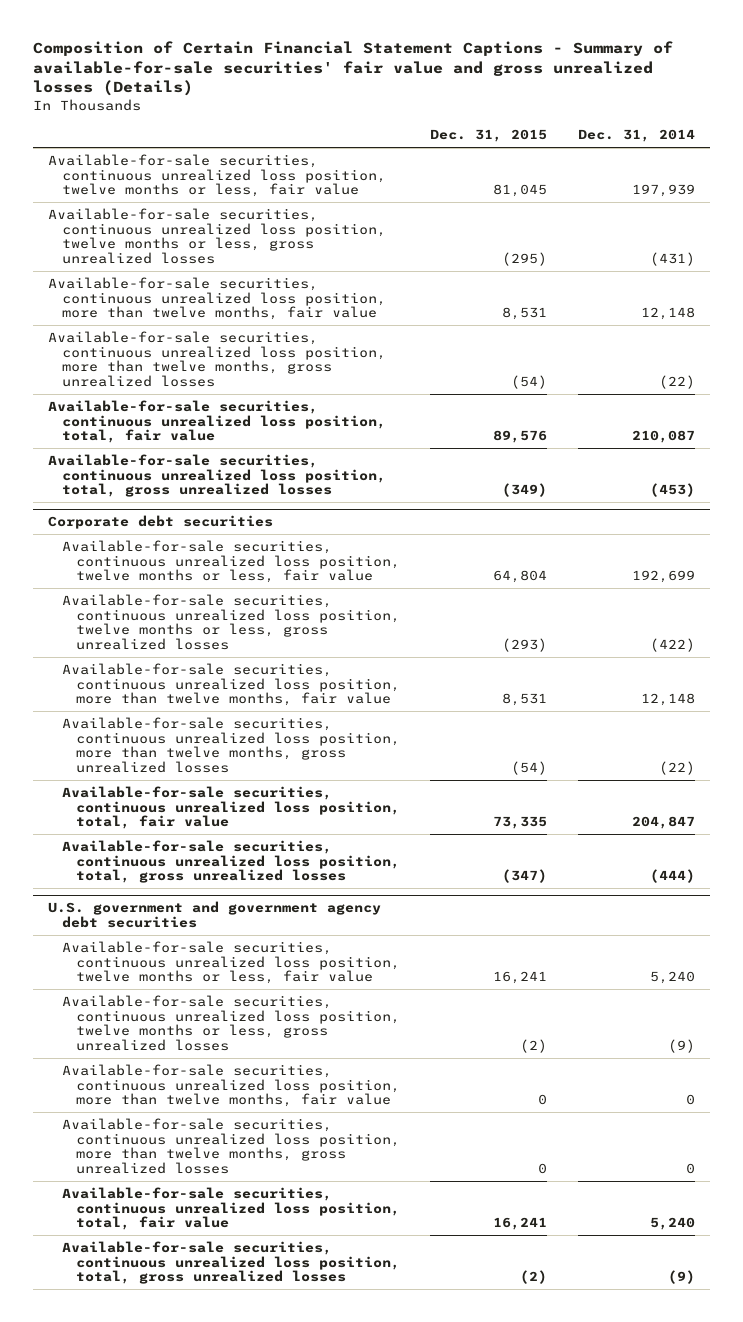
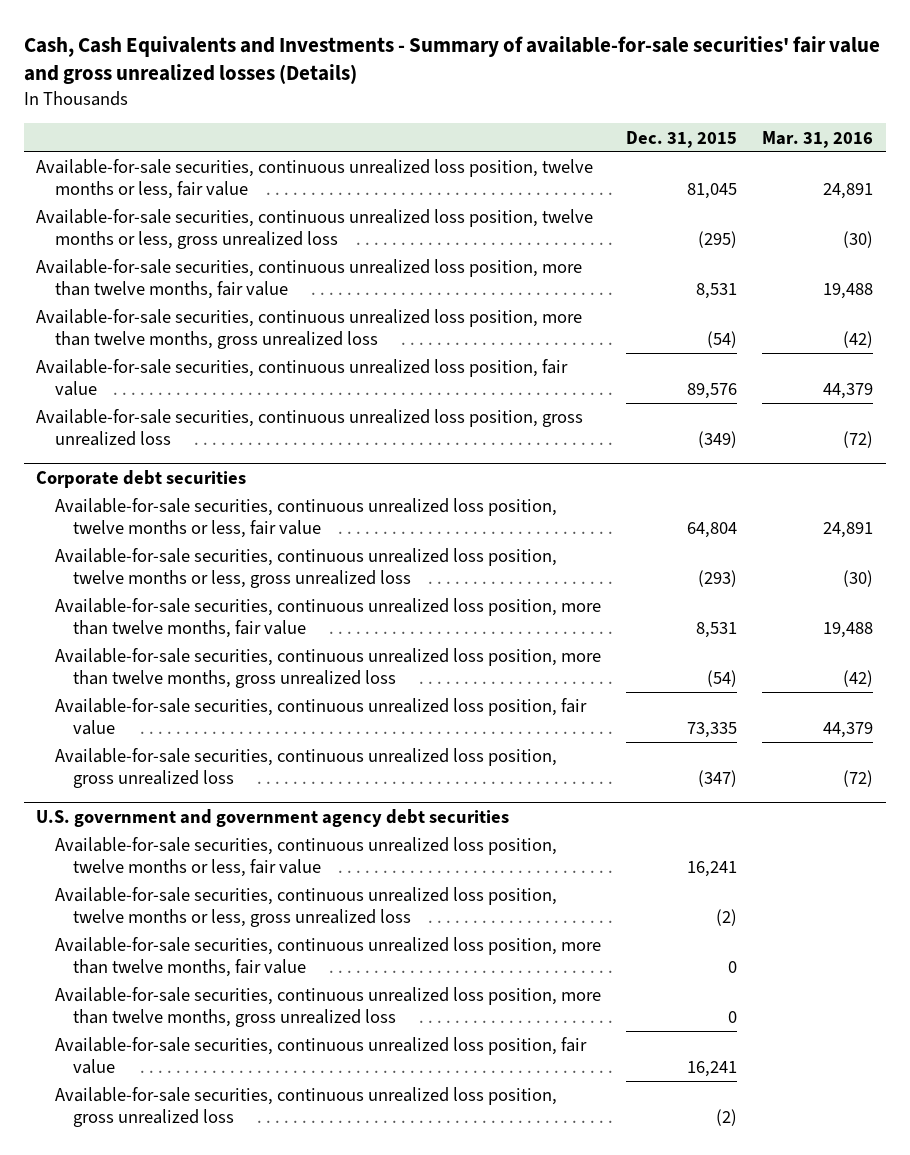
[33,40,674,97] Composition of Certain Financial Statement Captions - Summary of available-for-sale securities' fair value and gross unrealized losses (Details) -> [23,36,880,85] Cash, Cash Equivalents and Investments - Summary of available-for-sale securities' fair value and gross unrealized losses (Details)
[577,129,695,143] Dec. 31, 2014 -> none
none -> [762,130,874,148] Mar. 31, 2016
[48,207,387,265] Available-for-sale securities, continuous unrealized loss position, twelve months or less, gross unrealized losses -> [36,209,594,250] Available-for-sale securities, continuous unrealized loss position, twelve months or less, gross unrealized loss
[48,330,387,388] Available-for-sale securities, continuous unrealized loss position, more than twelve months, gross unrealized losses -> [36,309,583,350] Available-for-sale securities, continuous unrealized loss position, more than twelve months, gross unrealized loss
[48,399,387,444] Available-for-sale securities, continuous unrealized loss position, total, fair value -> [36,359,569,397] Available-for-sale securities, continuous unrealized loss position, fair value
[48,453,387,498] Available-for-sale securities, continuous unrealized loss position, total, gross unrealized losses -> [36,409,584,447] Available-for-sale securities, continuous unrealized loss position, gross unrealized loss
[62,593,400,651] Available-for-sale securities, continuous unrealized loss position, twelve months or less, gross unrealized losses -> [54,548,557,589] Available-for-sale securities, continuous unrealized loss position, twelve months or less, gross unrealized loss
[62,716,400,774] Available-for-sale securities, continuous unrealized loss position, more than twelve months, gross unrealized losses -> [54,648,601,689] Available-for-sale securities, continuous unrealized loss position, more than twelve months, gross unrealized loss
[62,785,400,830] Available-for-sale securities, continuous unrealized loss position, total, fair value -> [54,698,587,736] Available-for-sale securities, continuous unrealized loss position, fair value
[62,839,400,884] Available-for-sale securities, continuous unrealized loss position, total, gross unrealized losses -> [54,748,557,789] Available-for-sale securities, continuous unrealized loss position, gross unrealized loss
[62,994,400,1052] Available-for-sale securities, continuous unrealized loss position, twelve months or less, gross unrealized losses -> [54,887,557,928] Available-for-sale securities, continuous unrealized loss position, twelve months or less, gross unrealized loss
[62,1117,400,1175] Available-for-sale securities, continuous unrealized loss position, more than twelve months, gross unrealized losses -> [54,987,601,1028] Available-for-sale securities, continuous unrealized loss position, more than twelve months, gross unrealized loss
[62,1186,400,1231] Available-for-sale securities, continuous unrealized loss position, total, fair value -> [54,1037,587,1075] Available-for-sale securities, continuous unrealized loss position, fair value
[62,1240,400,1285] Available-for-sale securities, continuous unrealized loss position, total, gross unrealized losses -> [54,1087,557,1128] Available-for-sale securities, continuous unrealized loss position, gross unrealized loss

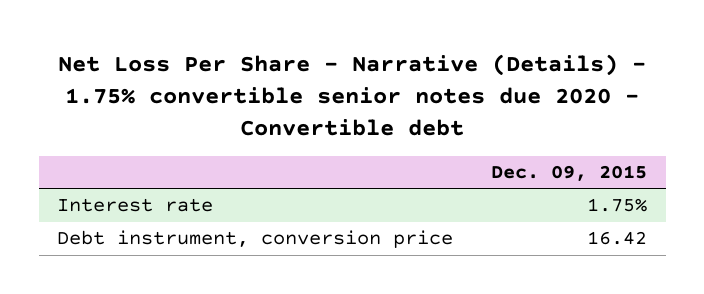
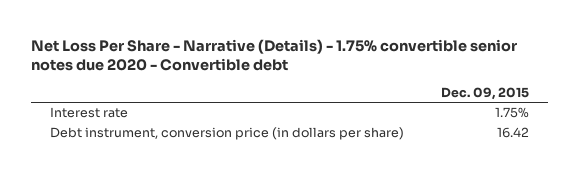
[57,230,454,249] Debt instrument, conversion price -> [49,127,404,141] Debt instrument, conversion price (in dollars per share)

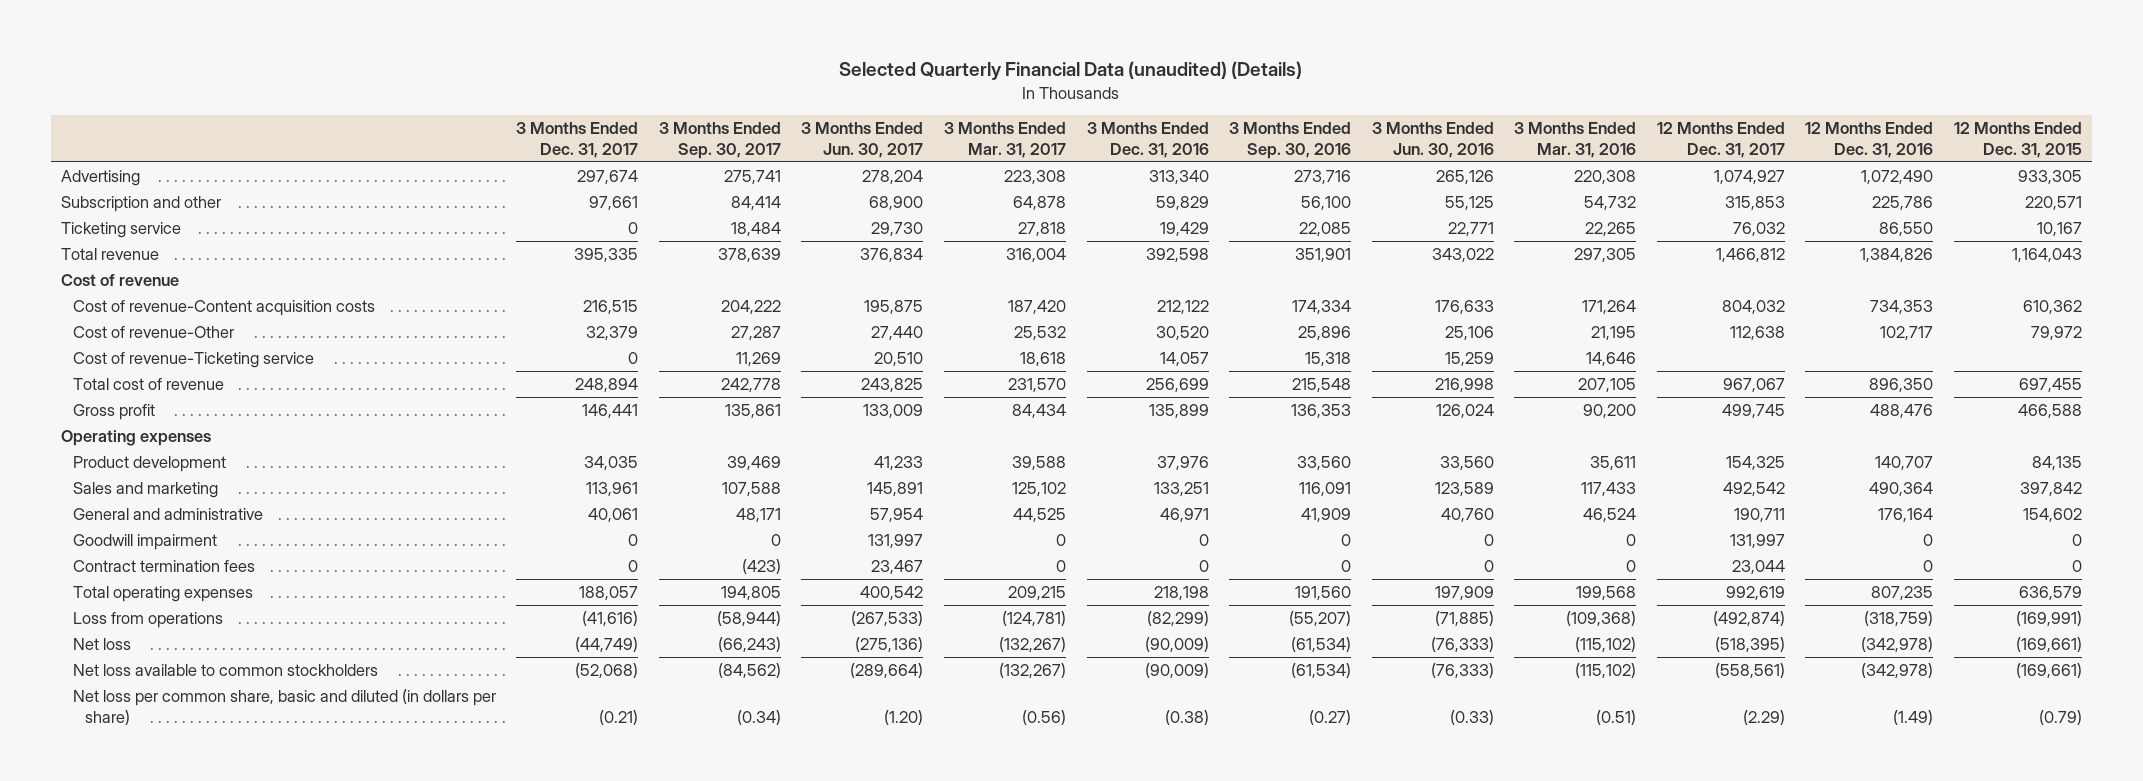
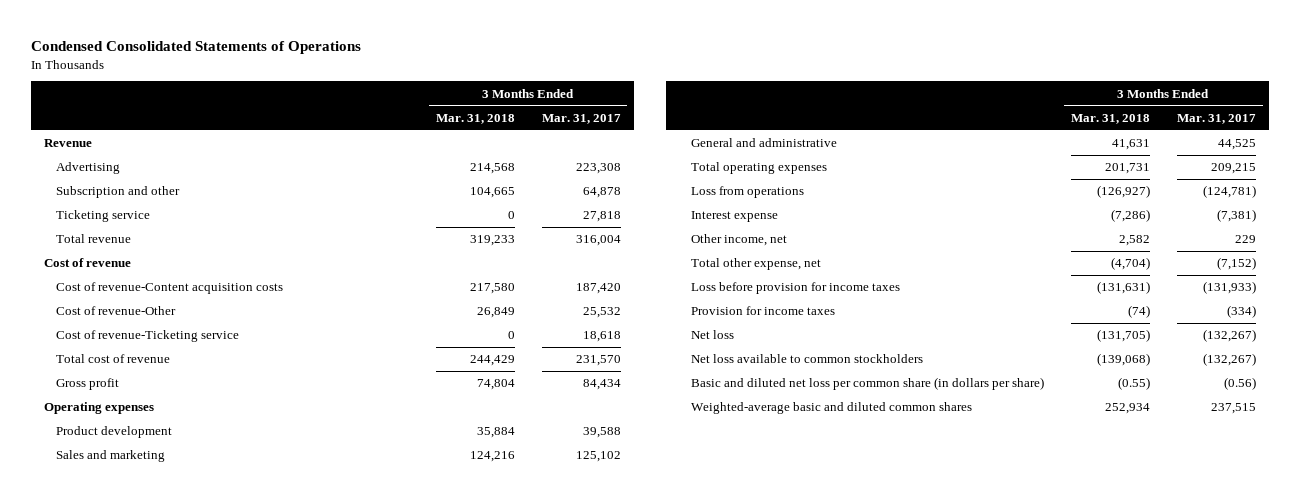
[839,61,1303,81] Selected Quarterly Financial Data (unaudited) (Details) -> [30,41,361,55] Condensed Consolidated Statements of Operations
[516,122,639,159] 3 Months Ended Dec. 31, 2017 -> none
[658,122,781,160] 3 Months Ended Sep. 30, 2017 -> none
[801,122,924,159] 3 Months Ended Jun. 30, 2017 -> none
[1086,122,1209,159] 3 Months Ended Dec. 31, 2016 -> none
[1229,122,1352,160] 3 Months Ended Sep. 30, 2016 -> none
[1371,122,1494,159] 3 Months Ended Jun. 30, 2016 -> none
[1514,122,1637,159] 3 Months Ended Mar. 31, 2016 -> none
[1656,122,1785,159] 12 Months Ended Dec. 31, 2017 -> none
[1805,122,1934,159] 12 Months Ended Dec. 31, 2016 -> none
[1953,122,2082,159] 12 Months Ended Dec. 31, 2015 -> none
none -> [435,113,515,124] Mar. 31, 2018
none -> [44,139,93,148] Revenue
[72,533,217,550] Goodwill impairment -> none
[72,559,255,572] Contract termination fees -> none
none -> [691,211,779,223] Interest expense
none -> [691,234,788,247] Other income, net
none -> [691,258,822,271] Total other expense, net
none -> [691,282,901,295] Loss before provision for income taxes
none -> [691,306,836,316] Provision for income taxes
[72,688,496,725] Net loss per common share, basic and diluted (in dollars per share) -> [691,377,1045,391] Basic and diluted net loss per common share (in dollars per share)
none -> [691,402,973,415] Weighted-average basic and diluted common shares

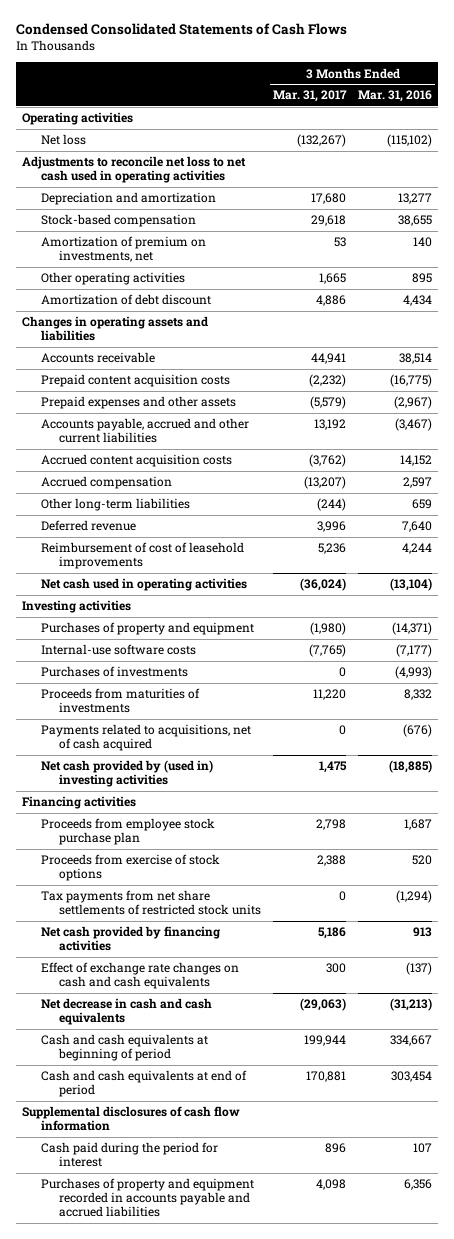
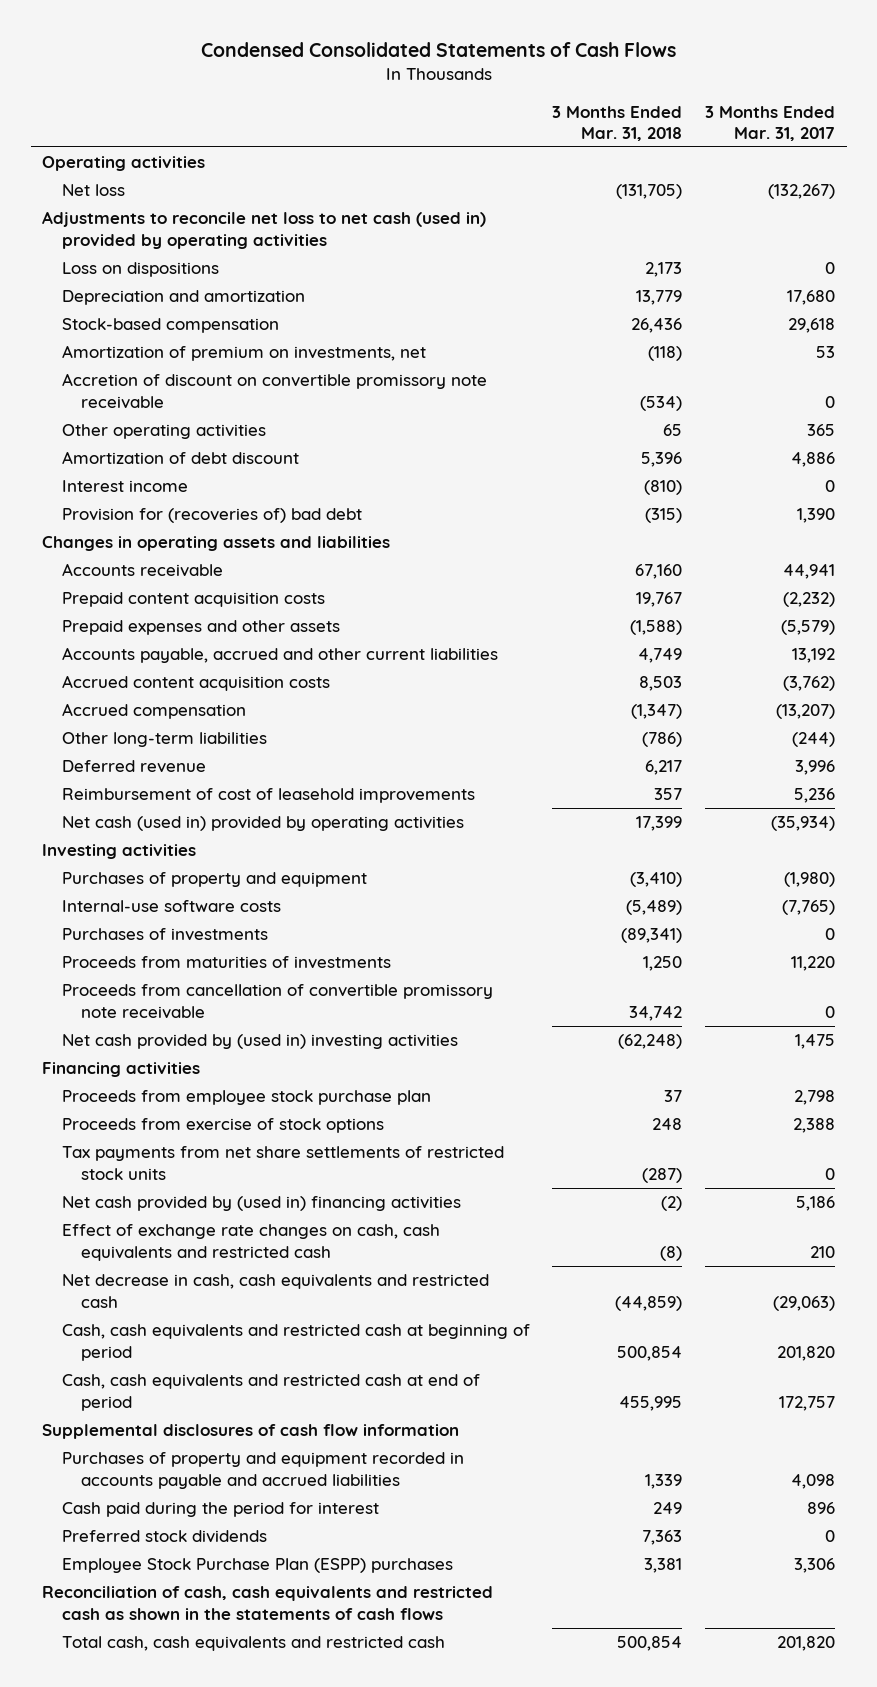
[358,90,433,103] Mar. 31, 2016 -> none
none -> [552,105,683,141] 3 Months Ended Mar. 31, 2018
[22,156,247,184] Adjustments to reconcile net loss to net cash used in operating activities -> [41,211,486,249] Adjustments to reconcile net loss to net cash (used in) provided by operating activities
none -> [61,262,219,278] Loss on dispositions
none -> [61,373,487,409] Accretion of discount on convertible promissory note receivable
[319,273,347,285] 1,665 -> [807,424,836,437] 365
none -> [61,480,188,493] Interest income
none -> [61,508,362,524] Provision for (recoveries of) bad debt
[40,578,247,592] Net cash used in operating activities -> [61,816,464,832] Net cash (used in) provided by operating activities
[300,578,347,592] (36,024) -> [771,816,836,832] (35,934)
[40,724,251,752] Payments related to acquisitions, net of cash acquired -> none
none -> [61,984,493,1019] Proceeds from cancellation of convertible promissory note receivable
[40,926,220,952] Net cash provided by financing activities -> [61,1196,461,1212] Net cash provided by (used in) financing activities
[40,962,239,990] Effect of exchange rate changes on cash and cash equivalents -> [61,1224,440,1261] Effect of exchange rate changes on cash, cash equivalents and restricted cash
[326,963,347,974] 300 -> [810,1245,836,1258] 210
[40,998,212,1026] Net decrease in cash and cash equivalents -> [61,1274,489,1308] Net decrease in cash, cash equivalents and restricted cash
[40,1034,208,1062] Cash and cash equivalents at beginning of period -> [61,1324,530,1361] Cash, cash equivalents and restricted cash at beginning of period
[304,1035,347,1047] 199,944 -> [777,1345,836,1361] 201,820
[40,1070,247,1098] Cash and cash equivalents at end of period -> [61,1374,480,1411] Cash, cash equivalents and restricted cash at end of period
[306,1071,347,1083] 170,881 -> [779,1395,836,1411] 172,757
[40,1142,218,1168] Cash paid during the period for interest -> [61,1502,379,1518] Cash paid during the period for interest
none -> [61,1530,267,1544] Preferred stock dividends
none -> [61,1558,453,1574] Employee Stock Purchase Plan (ESPP) purchases
none -> [41,1586,493,1620] Reconciliation of cash, cash equivalents and restricted cash as shown in the statements of cash flows
none -> [61,1636,445,1652] Total cash, cash equivalents and restricted cash

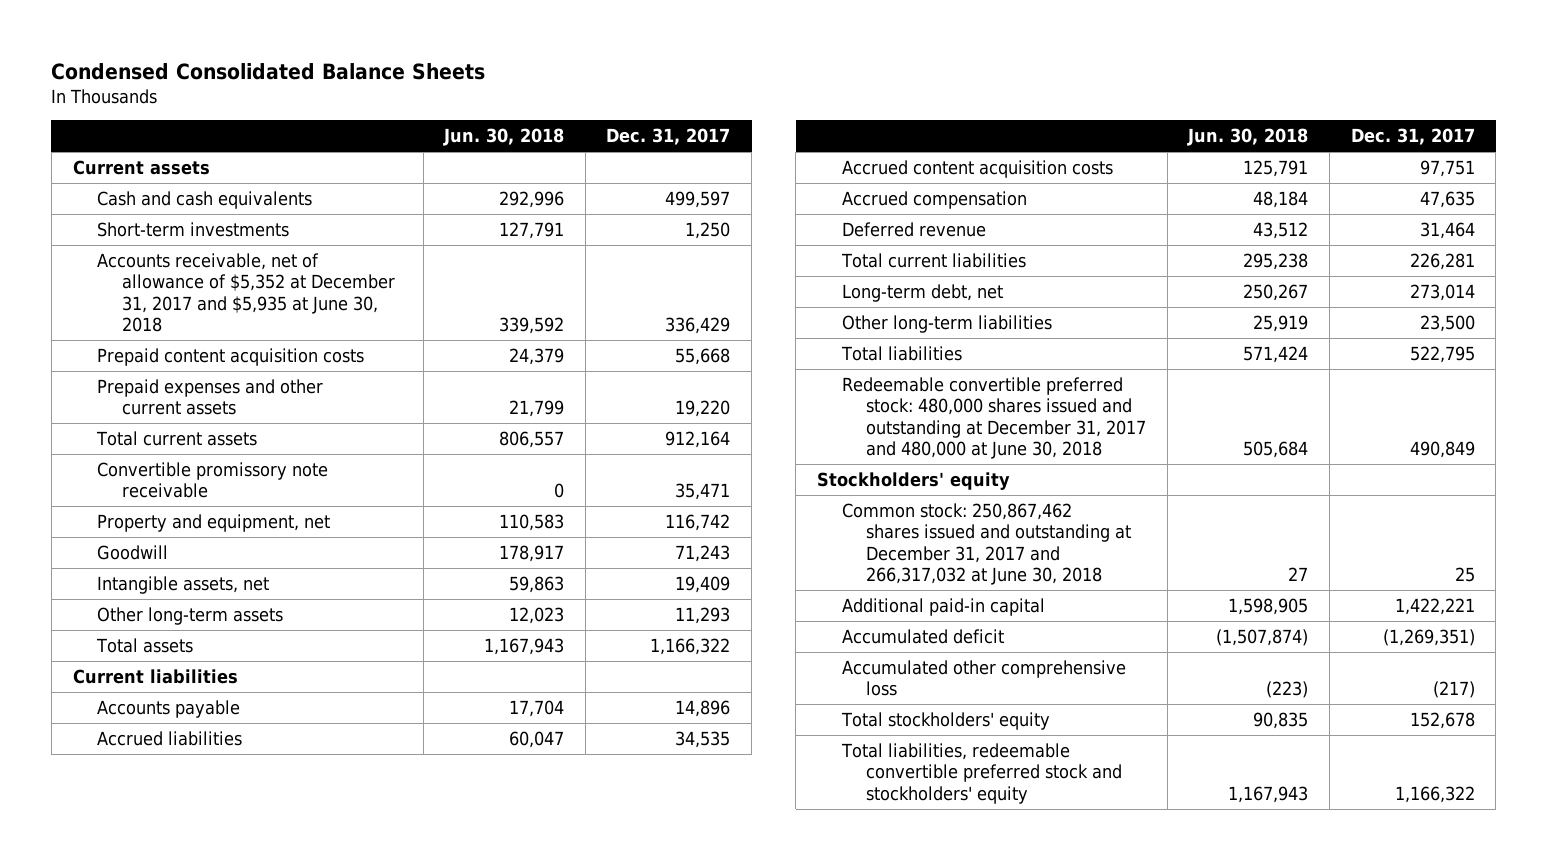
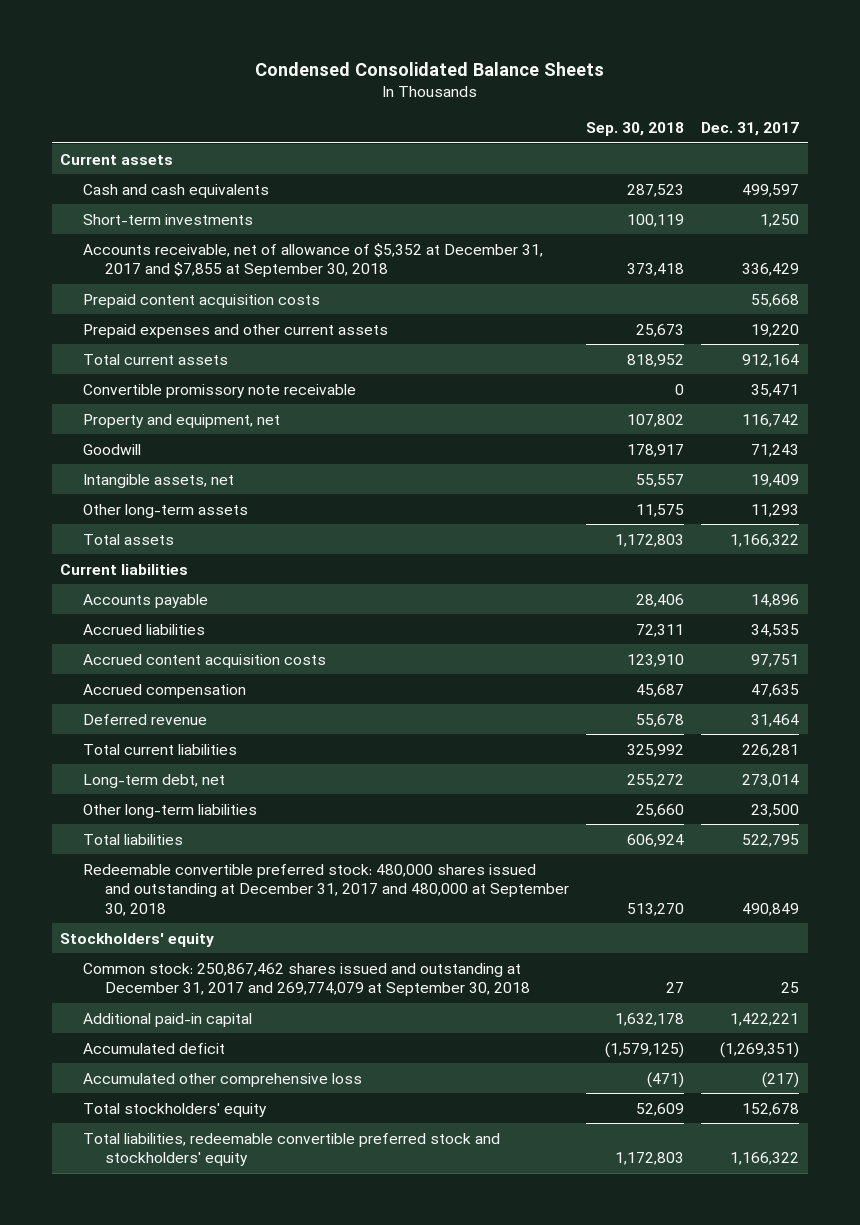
[443,128,565,147] Jun. 30, 2018 -> none
none -> [586,122,685,137] Sep. 30, 2018
[97,252,396,332] Accounts receivable, net of allowance of $5,352 at December 31, 2017 and $5,935 at June 30, 2018 -> [82,242,543,278] Accounts receivable, net of allowance of $5,352 at December 31, 2017 and $7,855 at September 30, 2018
[841,376,1147,459] Redeemable convertible preferred stock: 480,000 shares issued and outstanding at December 31, 2017 and 480,000 at June 30, 2018 -> [82,863,569,916] Redeemable convertible preferred stock: 480,000 shares issued and outstanding at December 31, 2017 and 480,000 at September 30, 2018
[841,502,1132,585] Common stock: 250,867,462 shares issued and outstanding at December 31, 2017 and 266,317,032 at June 30, 2018 -> [82,962,530,997] Common stock: 250,867,462 shares issued and outstanding at December 31, 2017 and 269,774,079 at September 30, 2018

